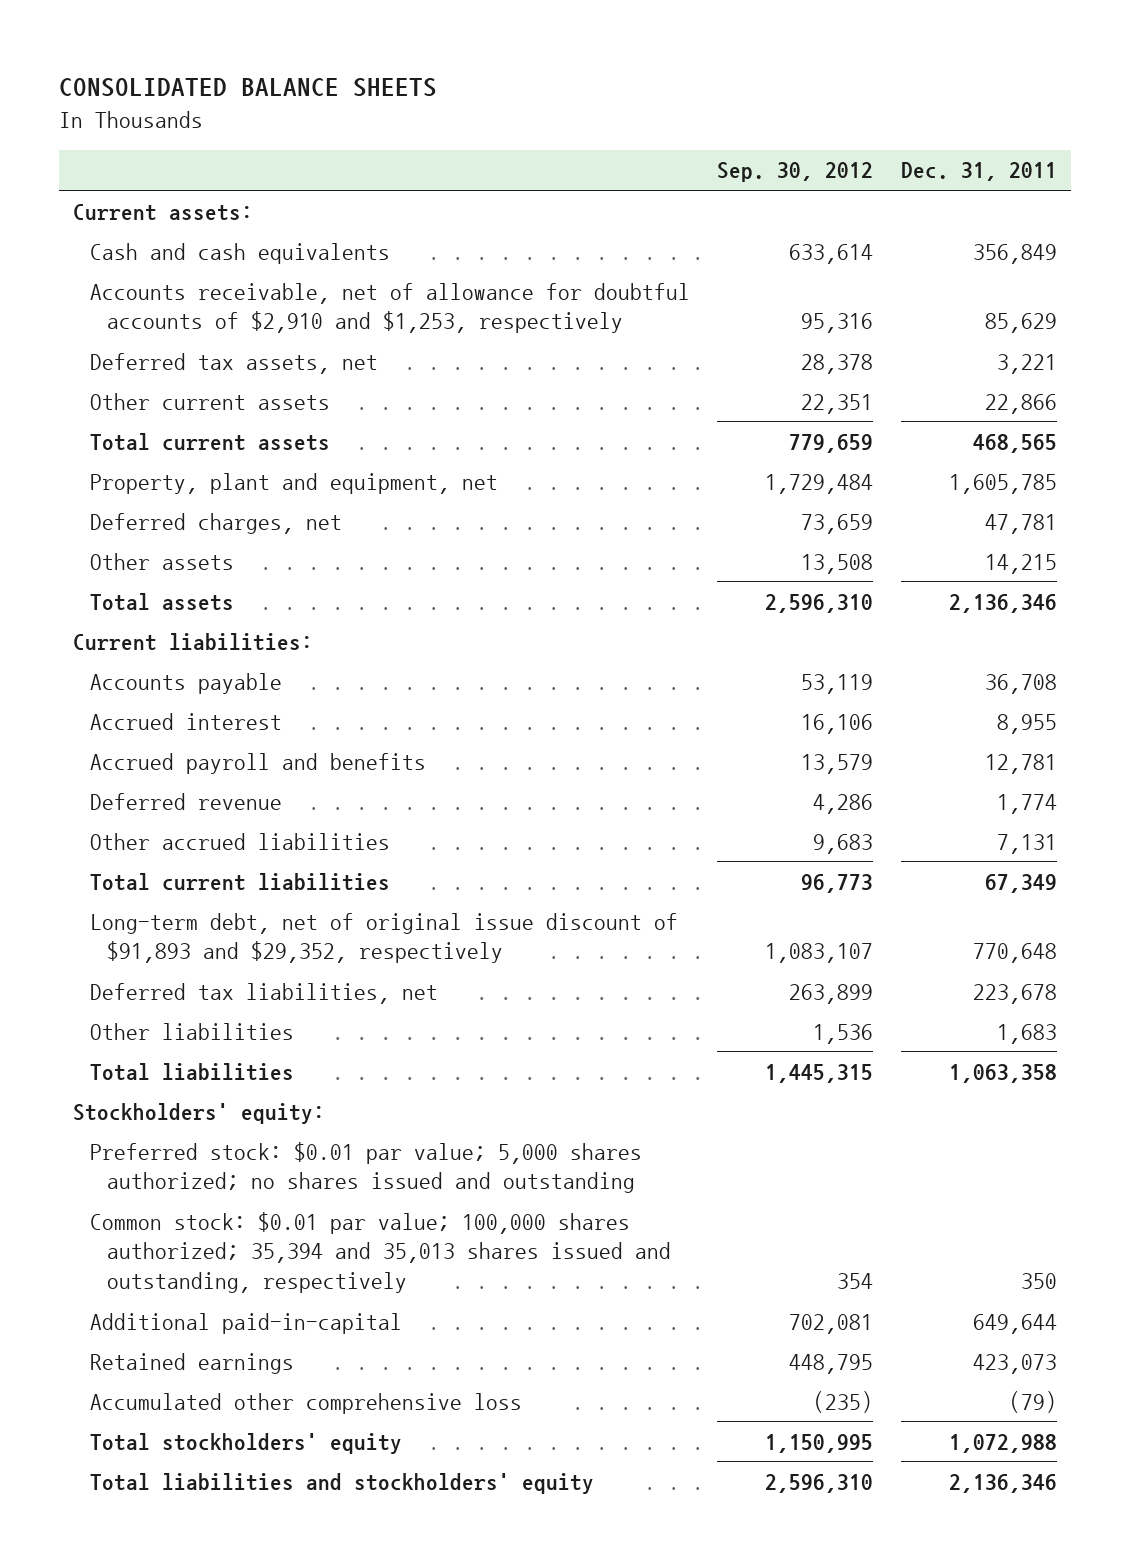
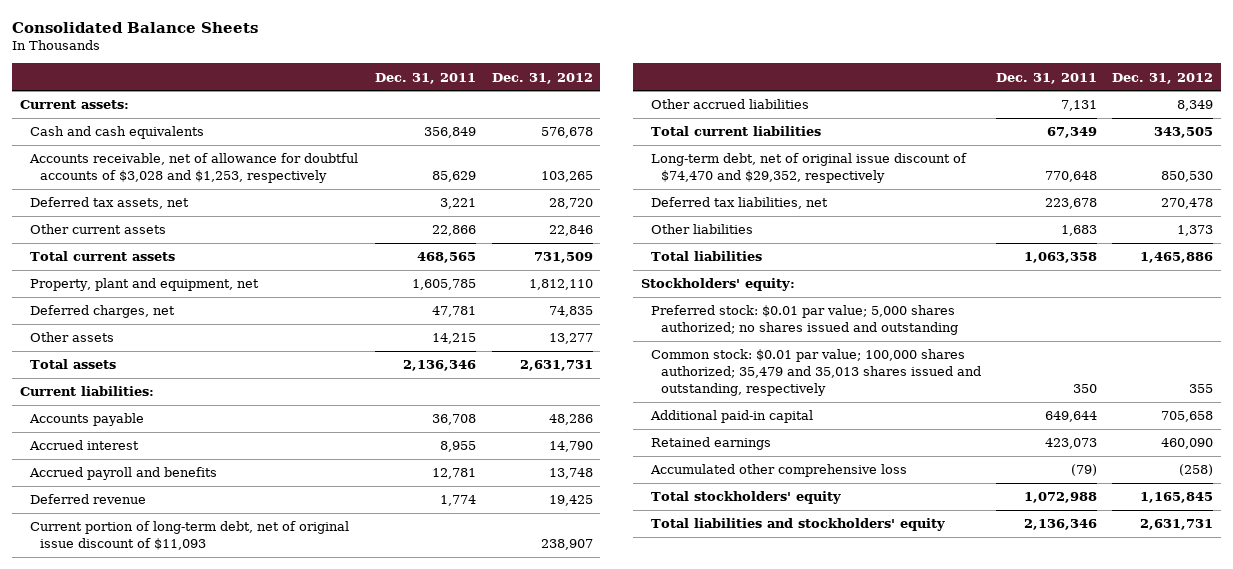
[59,78,438,98] CONSOLIDATED BALANCE SHEETS -> [12,21,259,33] Consolidated Balance Sheets
[717,162,874,183] Sep. 30, 2012 -> none
none -> [491,72,593,84] Dec. 31, 2012
[89,282,690,334] Accounts receivable, net of allowance for doubtful accounts of $2,910 and $1,253, respectively -> [28,153,358,184] Accounts receivable, net of allowance for doubtful accounts of $3,028 and $1,253, respectively
none -> [29,521,349,551] Current portion of long-term debt, net of original issue discount of $11,093
[89,912,678,964] Long-term debt, net of original issue discount of $91,893 and $29,352, respectively -> [650,153,967,184] Long-term debt, net of original issue discount of $74,470 and $29,352, respectively
[89,1211,671,1294] Common stock: $0.01 par value; 100,000 shares authorized; 35,394 and 35,013 shares issued and outstanding, respectively -> [650,349,981,397] Common stock: $0.01 par value; 100,000 shares authorized; 35,479 and 35,013 shares issued and outstanding, respectively
[89,1312,402,1334] Additional paid-in-capital -> [649,410,813,424] Additional paid-in capital

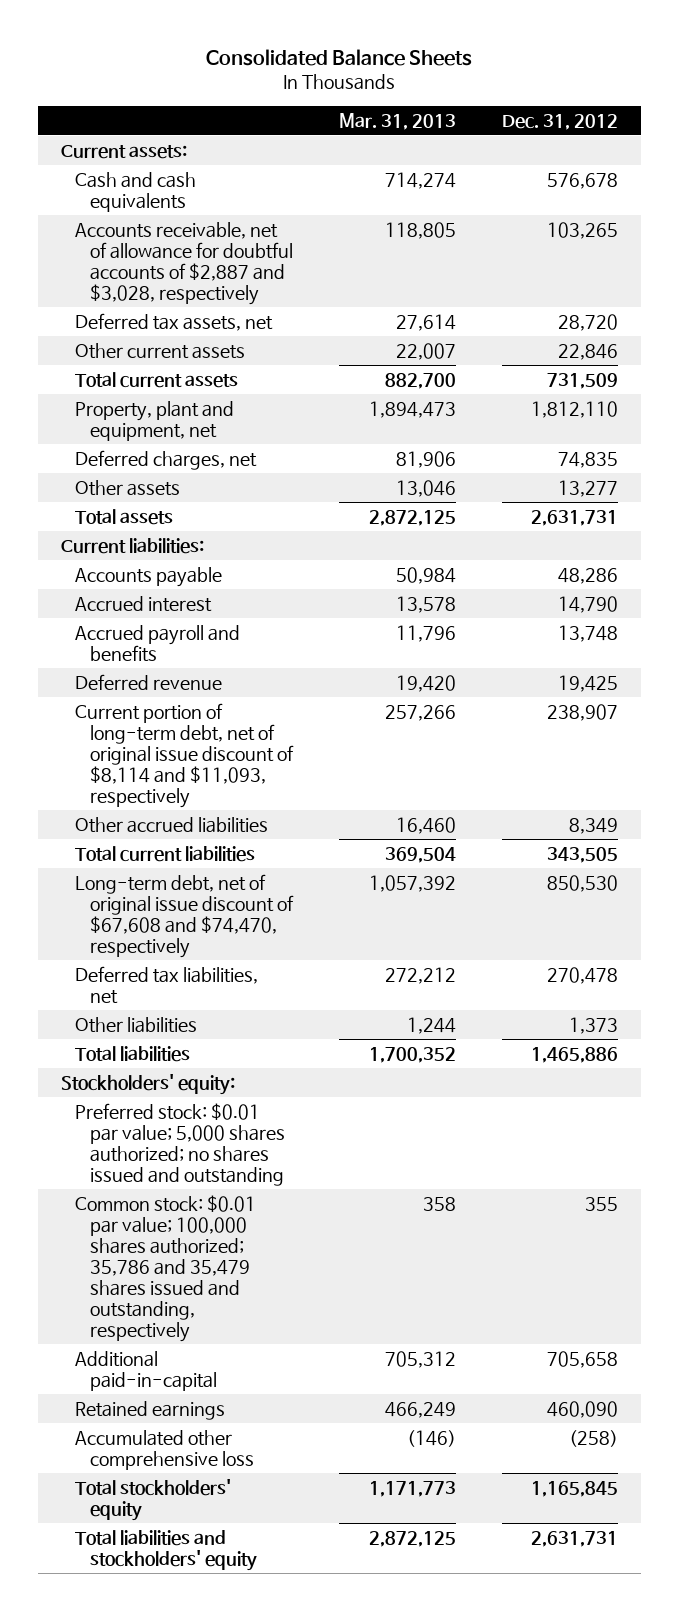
[375,72,477,84] Dec. 31, 2011 -> none
none -> [338,112,456,130] Mar. 31, 2013
[28,153,358,184] Accounts receivable, net of allowance for doubtful accounts of $3,028 and $1,253, respectively -> [75,221,293,305] Accounts receivable, net of allowance for doubtful accounts of $2,887 and $3,028, respectively
[29,521,349,551] Current portion of long-term debt, net of original issue discount of $11,093 -> [75,702,294,808] Current portion of long-term debt, net of original issue discount of $8,114 and $11,093, respectively
[650,153,967,184] Long-term debt, net of original issue discount of $74,470 and $29,352, respectively -> [75,873,294,958] Long-term debt, net of original issue discount of $67,608 and $74,470, respectively
[650,349,981,397] Common stock: $0.01 par value; 100,000 shares authorized; 35,479 and 35,013 shares issued and outstanding, respectively -> [75,1194,257,1342] Common stock: $0.01 par value; 100,000 shares authorized; 35,786 and 35,479 shares issued and outstanding, respectively
[649,410,813,424] Additional paid-in capital -> [75,1350,217,1391] Additional paid-in-capital

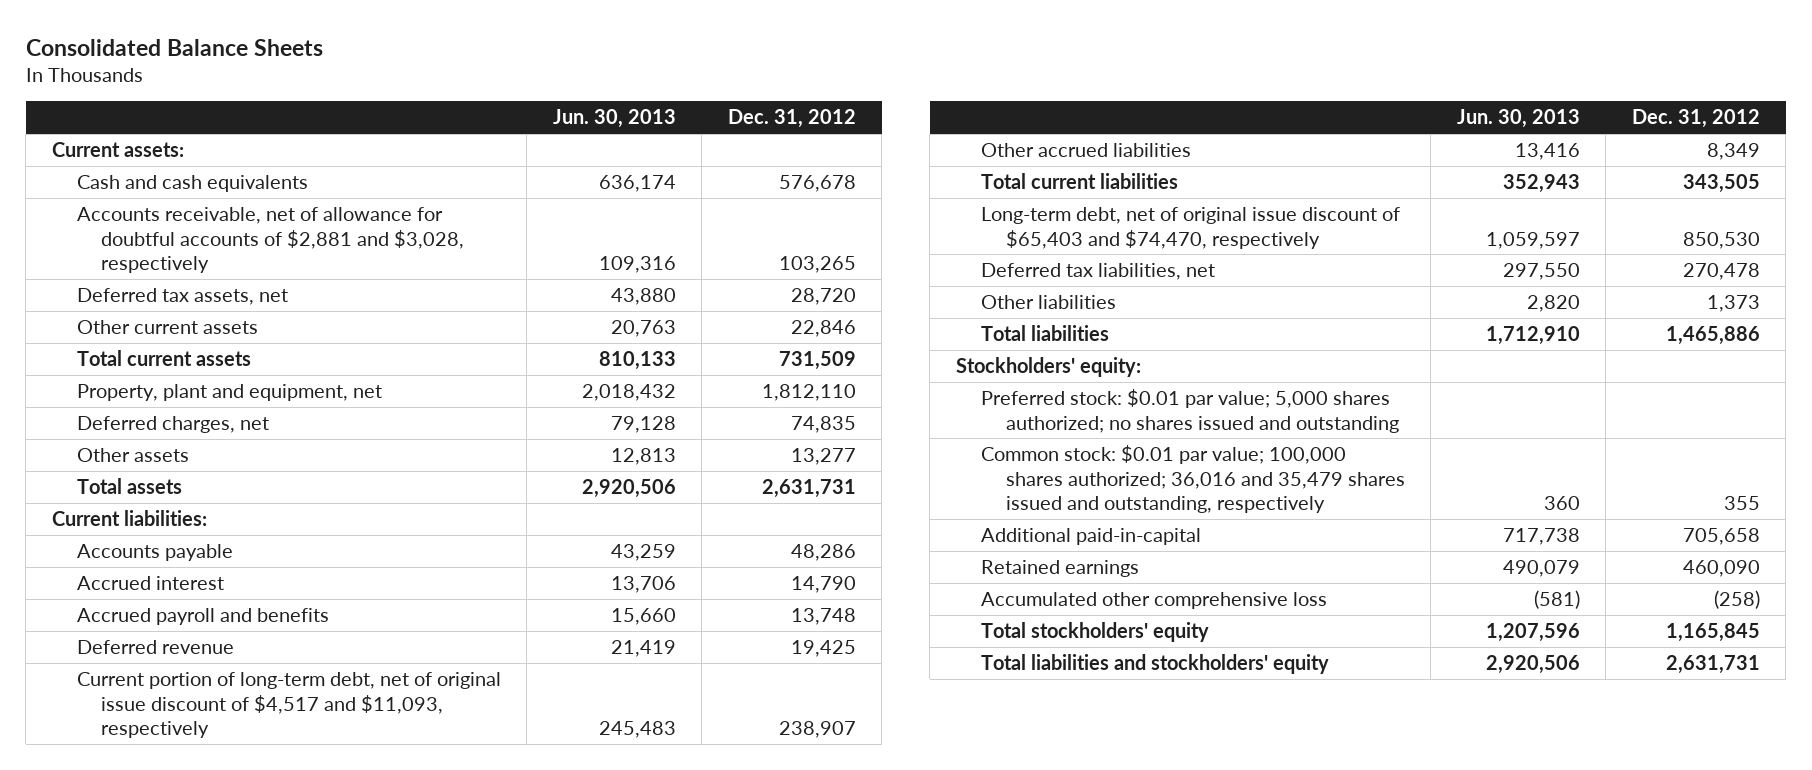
[338,112,456,130] Mar. 31, 2013 -> none
none -> [552,109,676,129] Jun. 30, 2013
[75,221,293,305] Accounts receivable, net of allowance for doubtful accounts of $2,887 and $3,028, respectively -> [76,206,465,274] Accounts receivable, net of allowance for doubtful accounts of $2,881 and $3,028, respectively
[75,702,294,808] Current portion of long-term debt, net of original issue discount of $8,114 and $11,093, respectively -> [76,671,501,739] Current portion of long-term debt, net of original issue discount of $4,517 and $11,093, respectively
[75,873,294,958] Long-term debt, net of original issue discount of $67,608 and $74,470, respectively -> [980,206,1400,249] Long-term debt, net of original issue discount of $65,403 and $74,470, respectively
[75,1194,257,1342] Common stock: $0.01 par value; 100,000 shares authorized; 35,786 and 35,479 shares issued and outstanding, respectively -> [980,444,1405,514] Common stock: $0.01 par value; 100,000 shares authorized; 36,016 and 35,479 shares issued and outstanding, respectively

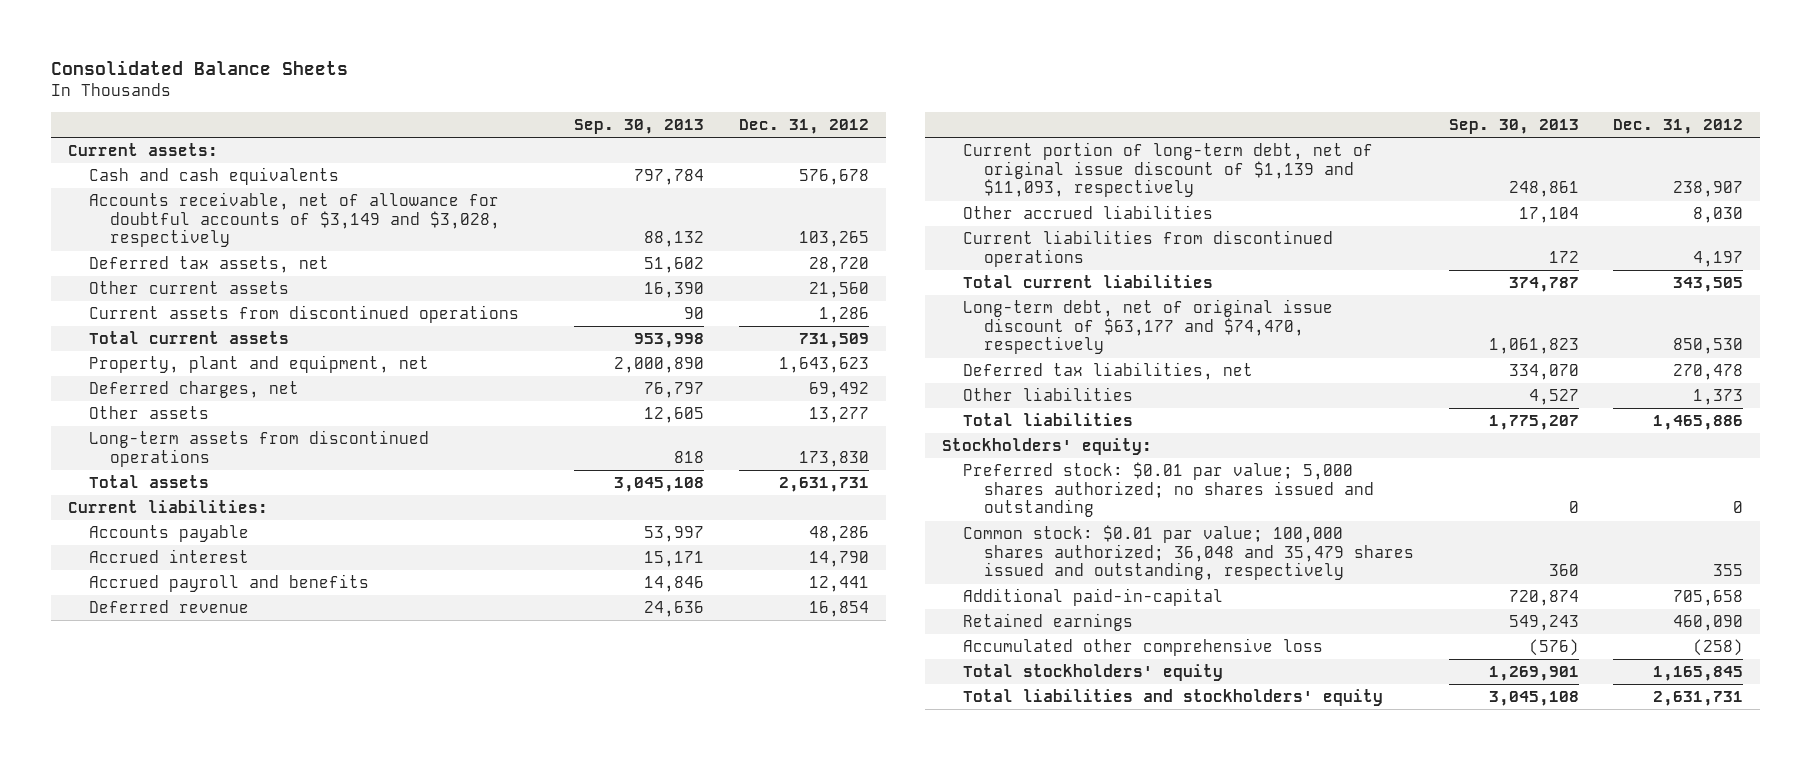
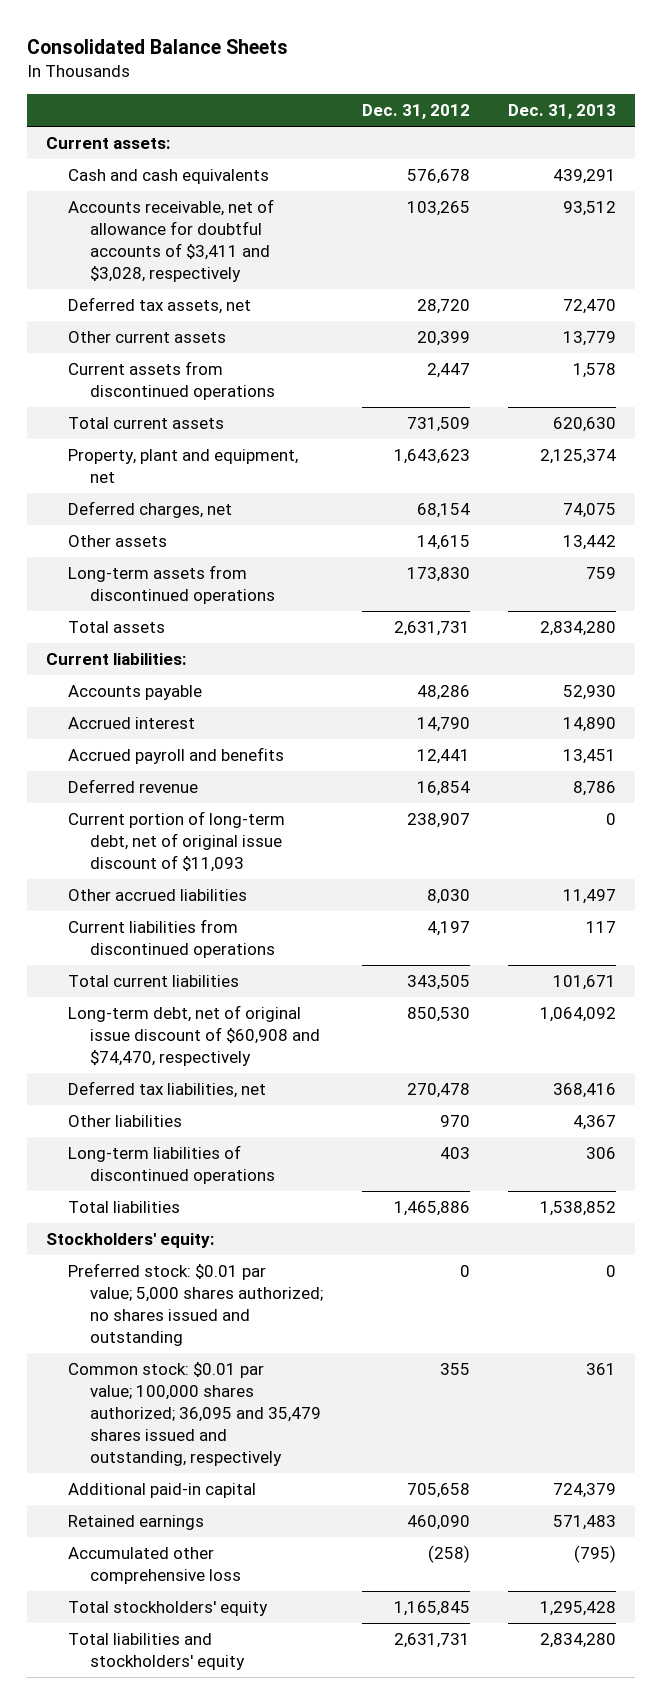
[574,119,705,135] Sep. 30, 2013 -> none
none -> [508,104,617,120] Dec. 31, 2013
[88,192,500,248] Accounts receivable, net of allowance for doubtful accounts of $3,149 and $3,028, respectively -> [68,199,275,283] Accounts receivable, net of allowance for doubtful accounts of $3,411 and $3,028, respectively
[808,282,869,299] 21,560 -> [416,331,470,347] 20,399
[818,307,869,324] 1,286 -> [426,363,470,379] 2,447
[808,382,869,399] 69,492 -> [416,503,470,519] 68,154
[808,407,869,424] 13,277 -> [416,535,470,551] 14,615
[963,142,1374,198] Current portion of long-term debt, net of original issue discount of $1,139 and $11,093, respectively -> [68,811,286,873] Current portion of long-term debt, net of original issue discount of $11,093
[963,299,1334,355] Long-term debt, net of original issue discount of $63,177 and $74,470, respectively -> [68,1005,321,1067] Long-term debt, net of original issue discount of $60,908 and $74,470, respectively
[1692,389,1743,406] 1,373 -> [439,1115,470,1128] 970
none -> [68,1145,276,1185] Long-term liabilities of discontinued operations
[963,525,1415,581] Common stock: $0.01 par value; 100,000 shares authorized; 36,048 and 35,479 shares issued and outstanding, respectively -> [68,1362,322,1467] Common stock: $0.01 par value; 100,000 shares authorized; 36,095 and 35,479 shares issued and outstanding, respectively
[963,588,1224,607] Additional paid-in-capital -> [68,1483,257,1499] Additional paid-in capital

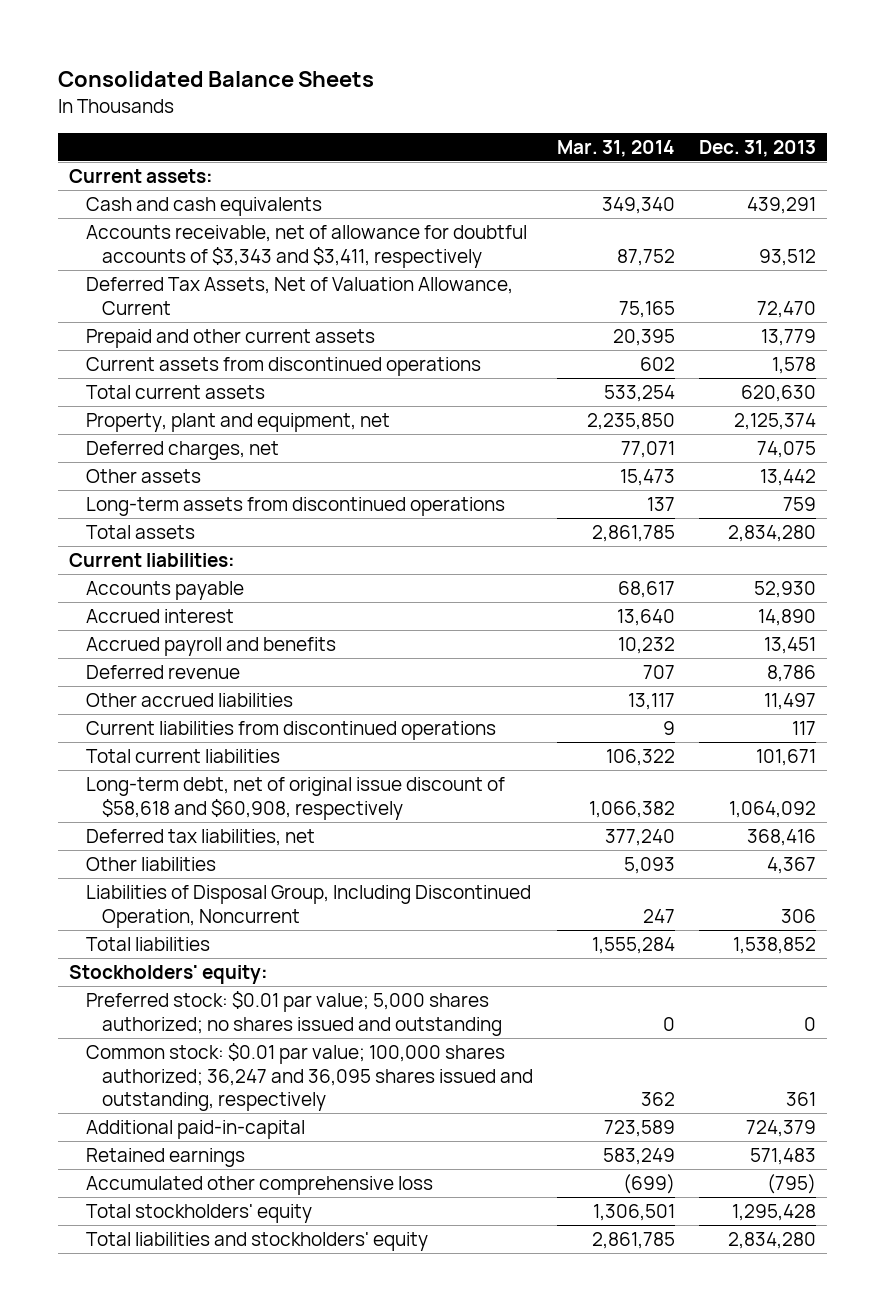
[361,104,470,120] Dec. 31, 2012 -> none
none -> [556,139,675,157] Mar. 31, 2014
[68,199,275,283] Accounts receivable, net of allowance for doubtful accounts of $3,411 and $3,028, respectively -> [85,225,527,268] Accounts receivable, net of allowance for doubtful accounts of $3,343 and $3,411, respectively
[68,297,252,315] Deferred tax assets, net -> [85,277,513,315] Deferred Tax Assets, Net of Valuation Allowance, Current
[68,331,227,344] Other current assets -> [85,329,375,349] Prepaid and other current assets
[68,811,286,873] Current portion of long-term debt, net of original issue discount of $11,093 -> none
[68,1005,321,1067] Long-term debt, net of original issue discount of $60,908 and $74,470, respectively -> [85,777,505,820] Long-term debt, net of original issue discount of $58,618 and $60,908, respectively
[68,1145,276,1185] Long-term liabilities of discontinued operations -> [85,885,531,928] Liabilities of Disposal Group, Including Discontinued Operation, Noncurrent
[68,1362,322,1467] Common stock: $0.01 par value; 100,000 shares authorized; 36,095 and 35,479 shares issued and outstanding, respectively -> [85,1043,534,1112] Common stock: $0.01 par value; 100,000 shares authorized; 36,247 and 36,095 shares issued and outstanding, respectively
[68,1483,257,1499] Additional paid-in capital -> [85,1120,305,1140] Additional paid-in-capital

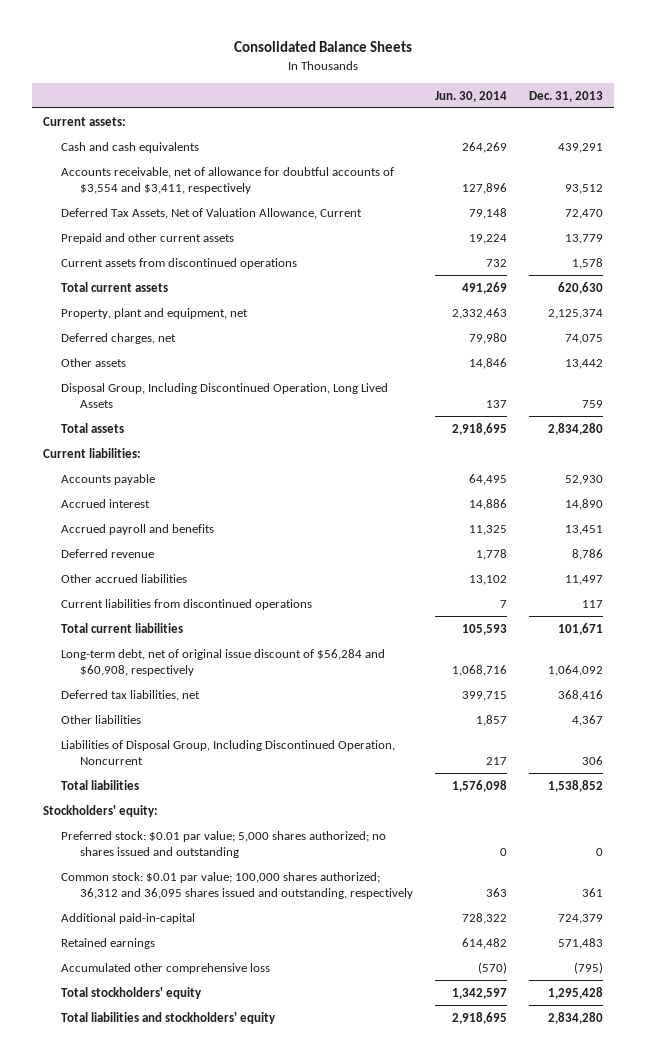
[556,139,675,157] Mar. 31, 2014 -> none
none -> [435,90,508,102] Jun. 30, 2014
[85,225,527,268] Accounts receivable, net of allowance for doubtful accounts of $3,343 and $3,411, respectively -> [61,166,395,194] Accounts receivable, net of allowance for doubtful accounts of $3,554 and $3,411, respectively
[85,497,505,517] Long-term assets from discontinued operations -> [61,382,389,408] Disposal Group, Including Discontinued Operation, Long Lived Assets
[85,777,505,820] Long-term debt, net of original issue discount of $58,618 and $60,908, respectively -> [61,648,386,676] Long-term debt, net of original issue discount of $56,284 and $60,908, respectively
[85,1043,534,1112] Common stock: $0.01 par value; 100,000 shares authorized; 36,247 and 36,095 shares issued and outstanding, respectively -> [61,871,413,899] Common stock: $0.01 par value; 100,000 shares authorized; 36,312 and 36,095 shares issued and outstanding, respectively

